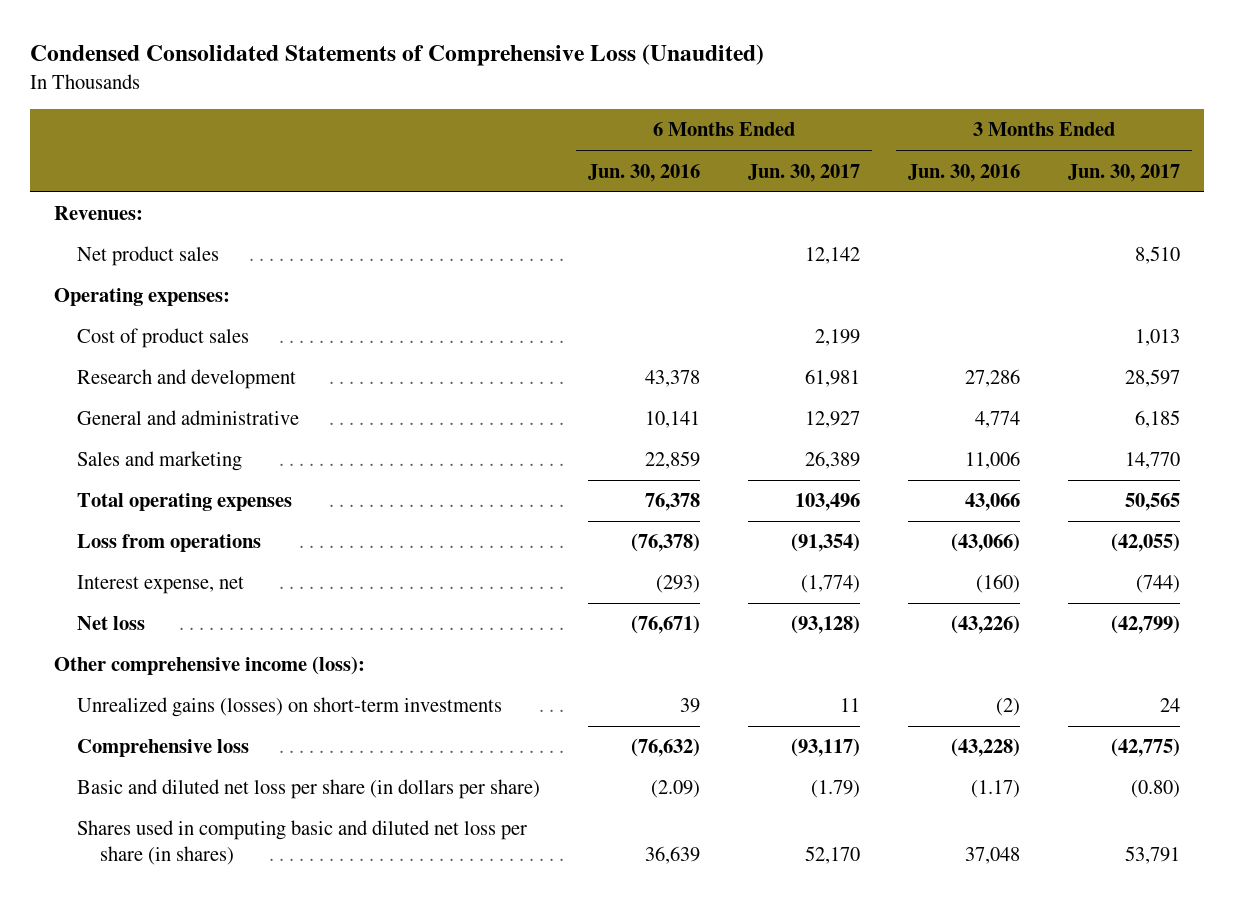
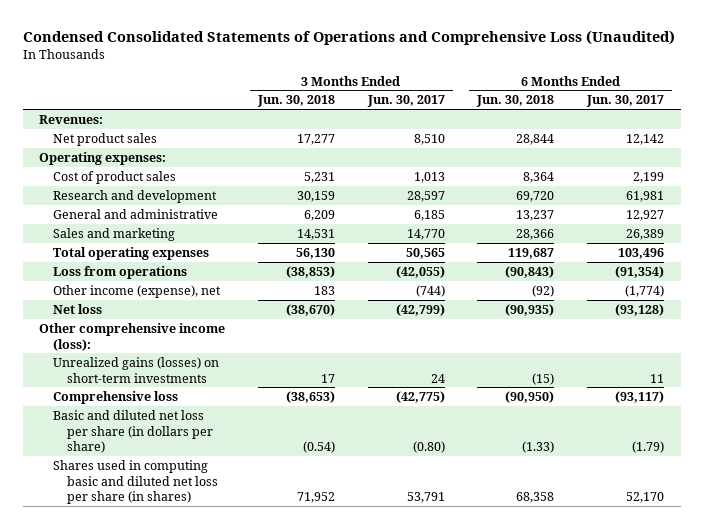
[29,44,764,67] Condensed Consolidated Statements of Comprehensive Loss (Unaudited) -> [22,30,675,46] Condensed Consolidated Statements of Operations and Comprehensive Loss (Unaudited)
[587,163,700,182] Jun. 30, 2016 -> none
[907,163,1020,182] Jun. 30, 2016 -> none
none -> [256,95,335,108] Jun. 30, 2018
none -> [476,95,555,108] Jun. 30, 2018
[76,575,244,595] Interest expense, net -> [52,284,221,298] Other income (expense), net

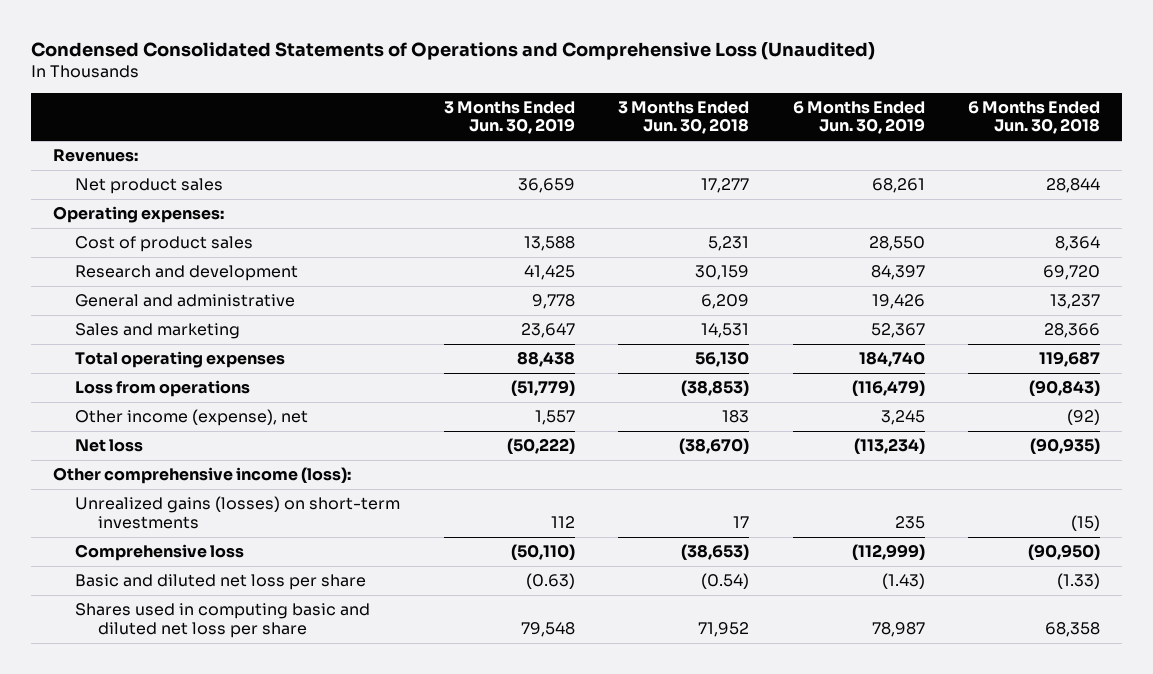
[366,95,445,108] Jun. 30, 2017 -> none
[586,95,665,108] Jun. 30, 2017 -> none
none -> [443,101,575,135] 3 Months Ended Jun. 30, 2019
none -> [792,101,925,135] 6 Months Ended Jun. 30, 2019
[52,409,213,454] Basic and diluted net loss per share (in dollars per share) -> [75,574,367,591] Basic and diluted net loss per share
[52,459,218,505] Shares used in computing basic and diluted net loss per share (in shares) -> [75,603,371,638] Shares used in computing basic and diluted net loss per share

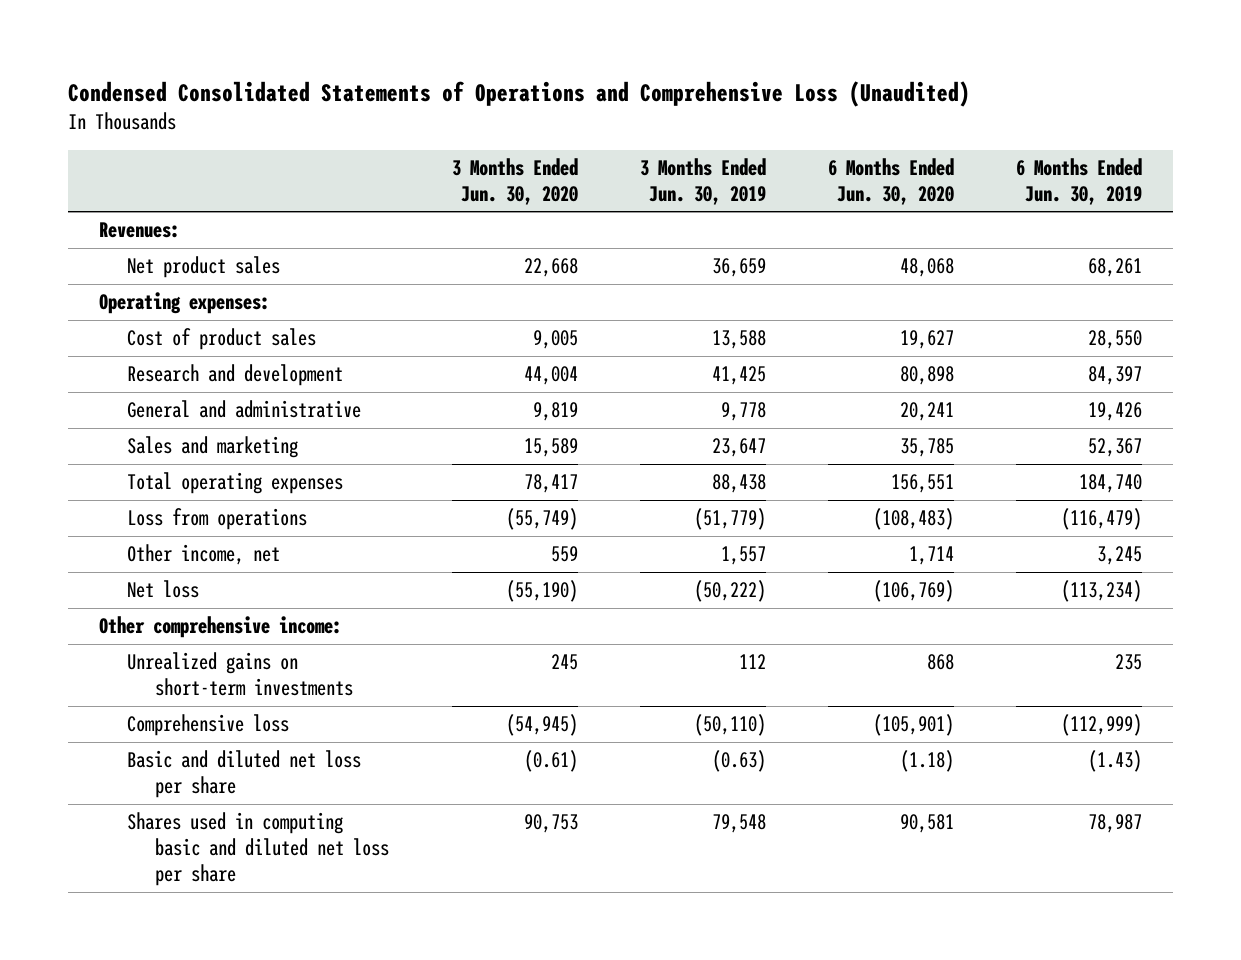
[618,101,750,135] 3 Months Ended Jun. 30, 2018 -> none
[968,101,1101,135] 6 Months Ended Jun. 30, 2018 -> none
none -> [451,157,578,205] 3 Months Ended Jun. 30, 2020
none -> [827,157,954,205] 6 Months Ended Jun. 30, 2020
[75,409,309,427] Other income (expense), net -> [127,544,281,566] Other income, net
[52,467,351,485] Other comprehensive income (loss): -> [99,616,343,639] Other comprehensive income:
[75,496,401,529] Unrealized gains (losses) on short-term investments -> [127,652,354,697] Unrealized gains on short-term investments

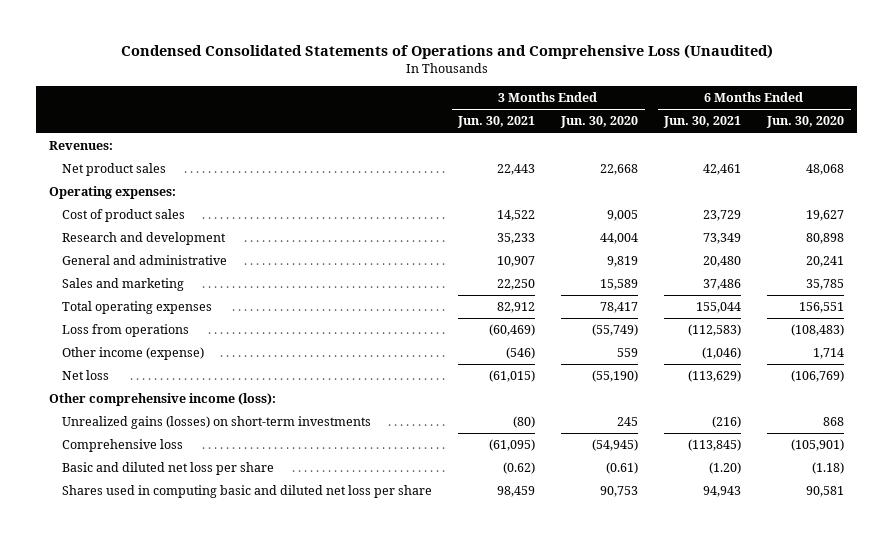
[639,157,766,205] 3 Months Ended Jun. 30, 2019 -> none
[1016,157,1143,205] 6 Months Ended Jun. 30, 2019 -> none
none -> [457,116,536,129] Jun. 30, 2021
none -> [663,116,742,129] Jun. 30, 2021
[127,544,281,566] Other income, net -> [62,347,205,361] Other income (expense)
[99,616,343,639] Other comprehensive income: -> [49,393,277,407] Other comprehensive income (loss):
[127,652,354,697] Unrealized gains on short-term investments -> [62,416,372,430] Unrealized gains (losses) on short-term investments

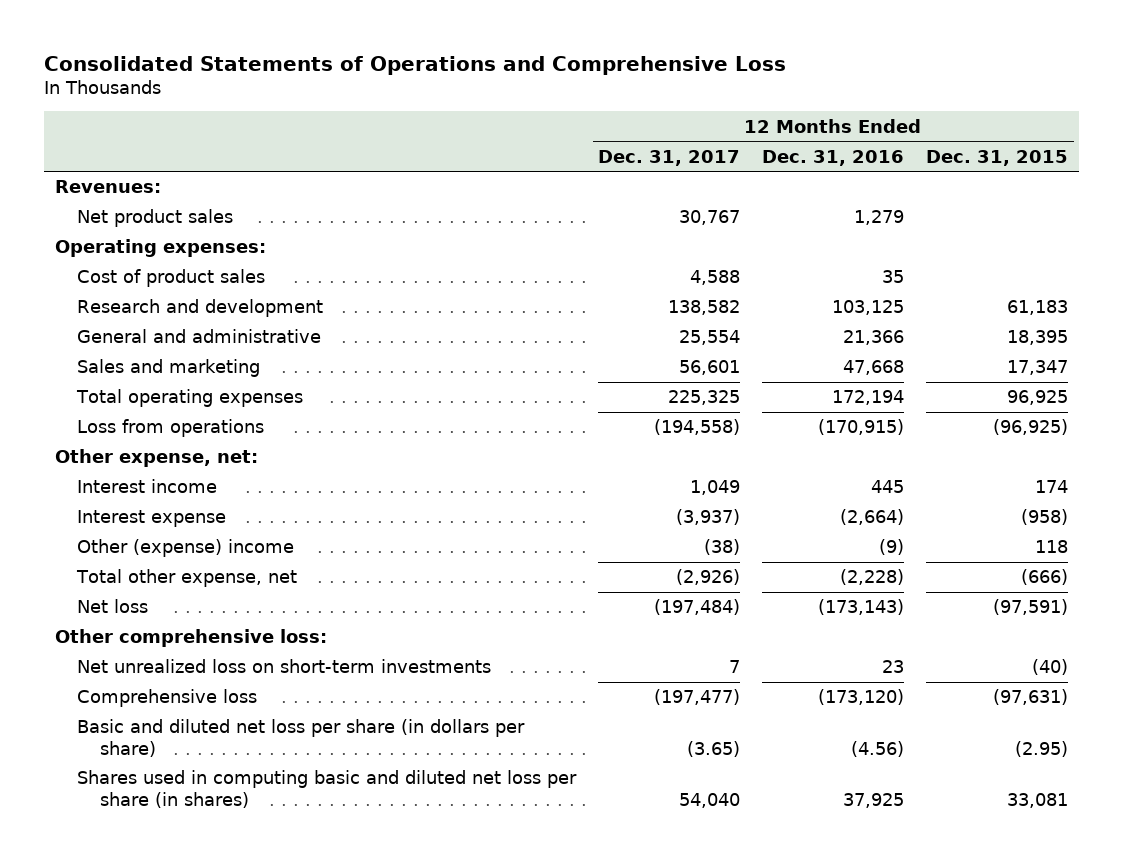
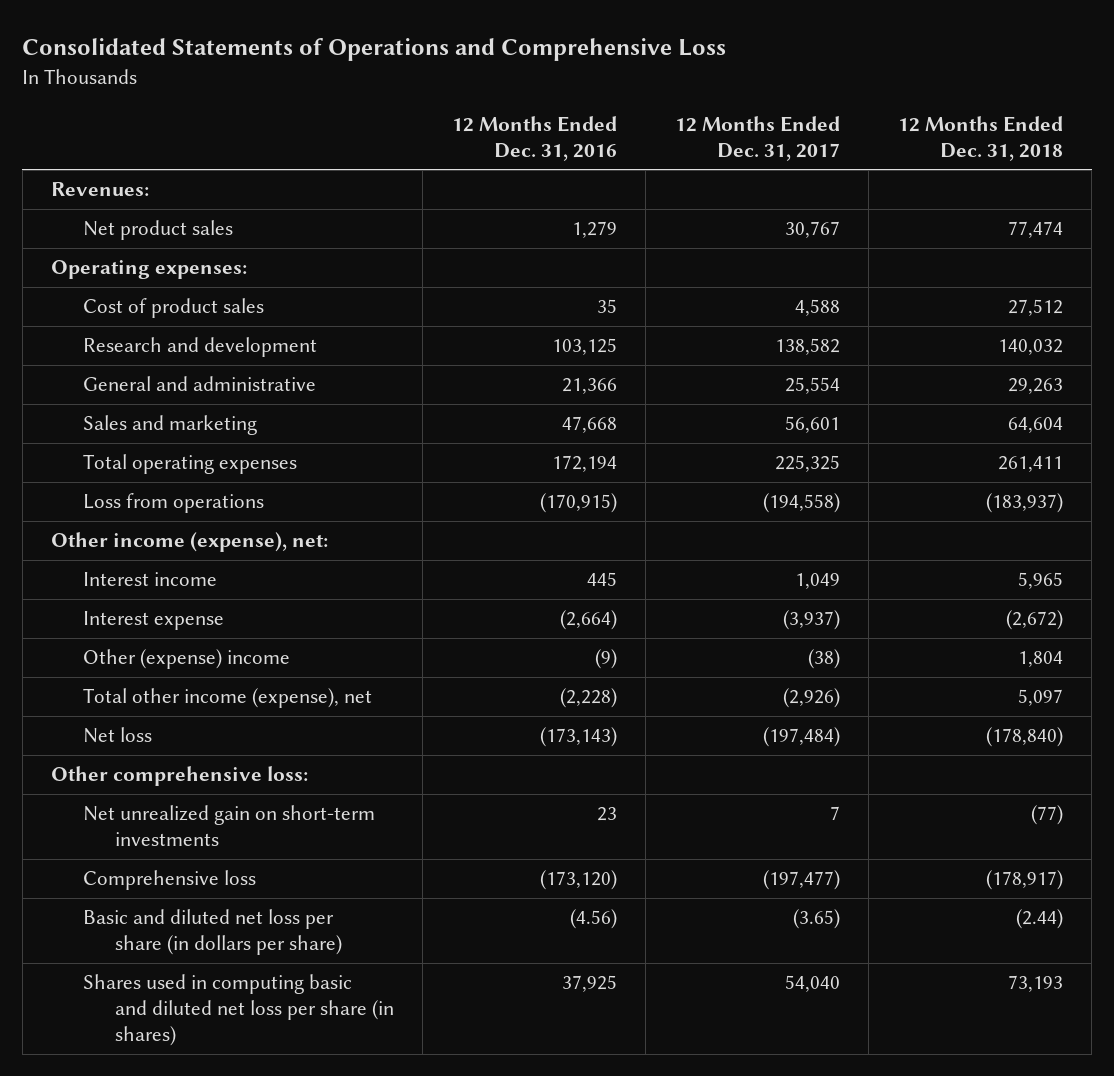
[926,149,1069,166] Dec. 31, 2015 -> none
none -> [897,115,1063,161] 12 Months Ended Dec. 31, 2018
[54,449,258,468] Other expense, net: -> [51,532,329,553] Other income (expense), net:
[76,569,298,588] Total other expense, net -> [83,688,373,709] Total other income (expense), net
[77,659,492,674] Net unrealized loss on short-term investments -> [83,805,376,847] Net unrealized gain on short-term investments

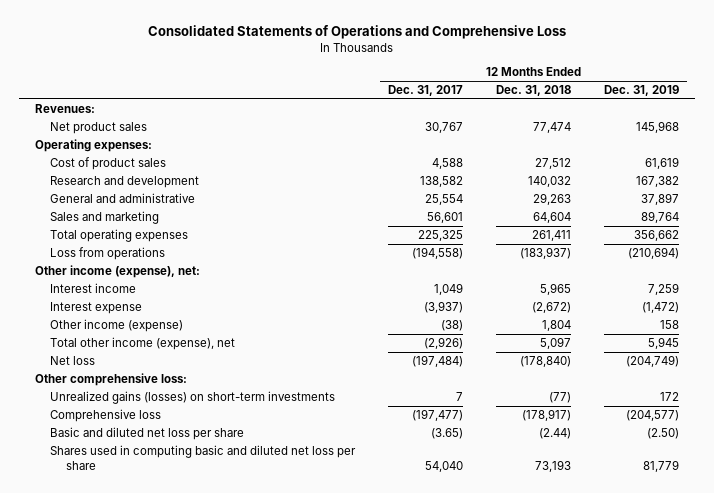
[451,115,617,161] 12 Months Ended Dec. 31, 2016 -> none
none -> [603,85,679,97] Dec. 31, 2019
[83,649,291,670] Other (expense) income -> [50,319,184,333] Other income (expense)
[83,805,376,847] Net unrealized gain on short-term investments -> [50,391,336,405] Unrealized gains (losses) on short-term investments
[83,909,342,956] Basic and diluted net loss per share (in dollars per share) -> [50,427,245,441] Basic and diluted net loss per share
[83,974,394,1047] Shares used in computing basic and diluted net loss per share (in shares) -> [50,445,357,470] Shares used in computing basic and diluted net loss per share

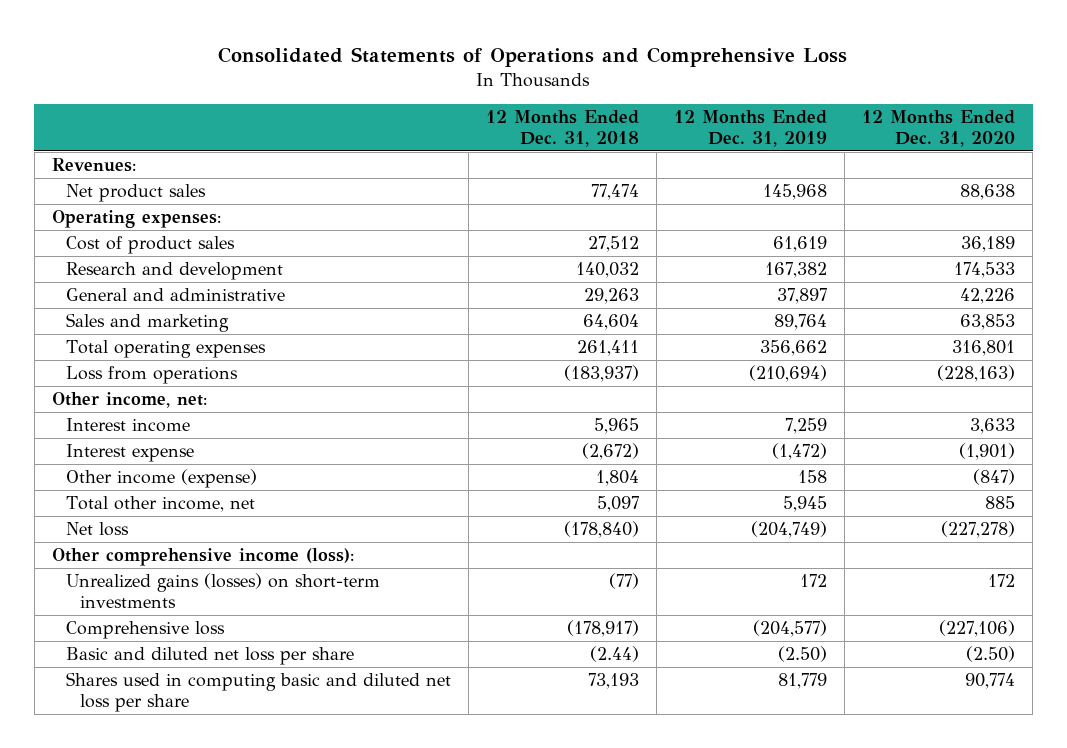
[388,85,464,97] Dec. 31, 2017 -> none
none -> [862,110,1016,147] 12 Months Ended Dec. 31, 2020
[35,265,201,279] Other income (expense), net: -> [51,392,207,409] Other income, net:
[50,337,236,351] Total other income (expense), net -> [66,496,256,513] Total other income, net
[35,373,188,387] Other comprehensive loss: -> [51,548,354,567] Other comprehensive income (loss):

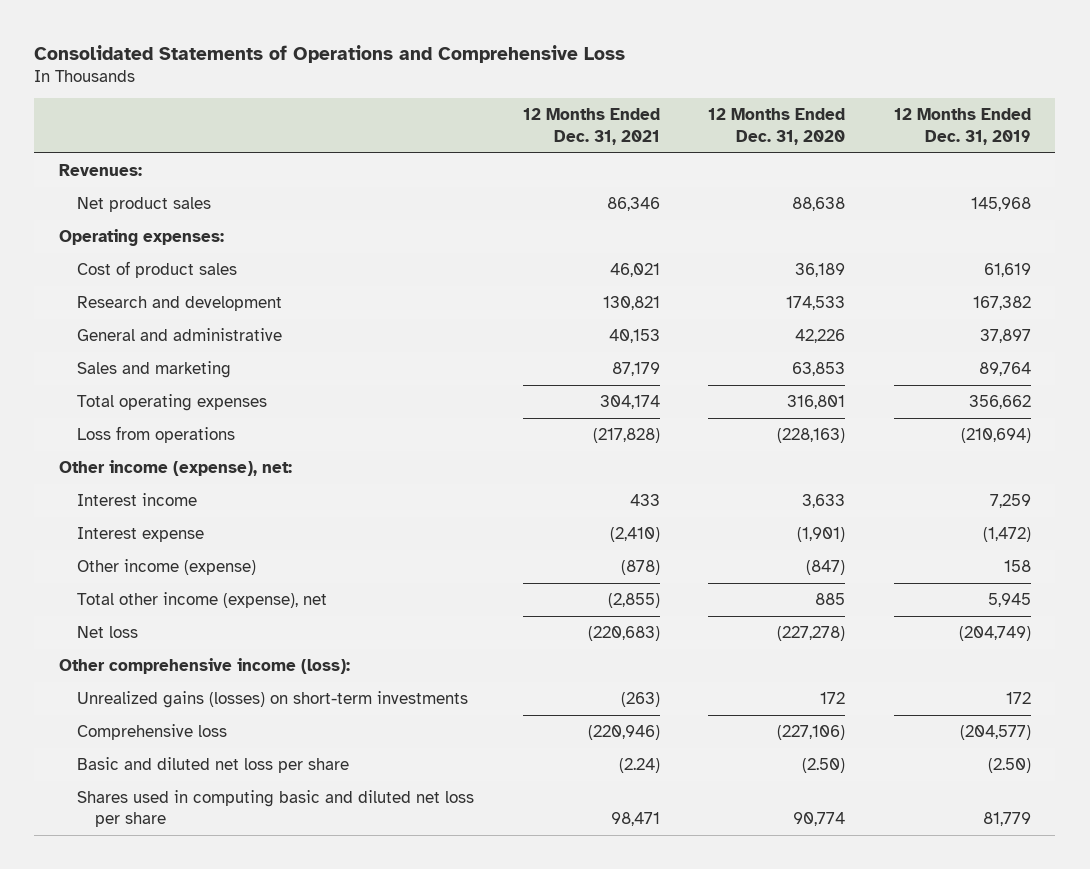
[486,110,640,147] 12 Months Ended Dec. 31, 2018 -> none
none -> [522,108,660,145] 12 Months Ended Dec. 31, 2021
[51,392,207,409] Other income, net: -> [58,460,292,477] Other income (expense), net:
[66,496,256,513] Total other income, net -> [76,592,327,609] Total other income (expense), net

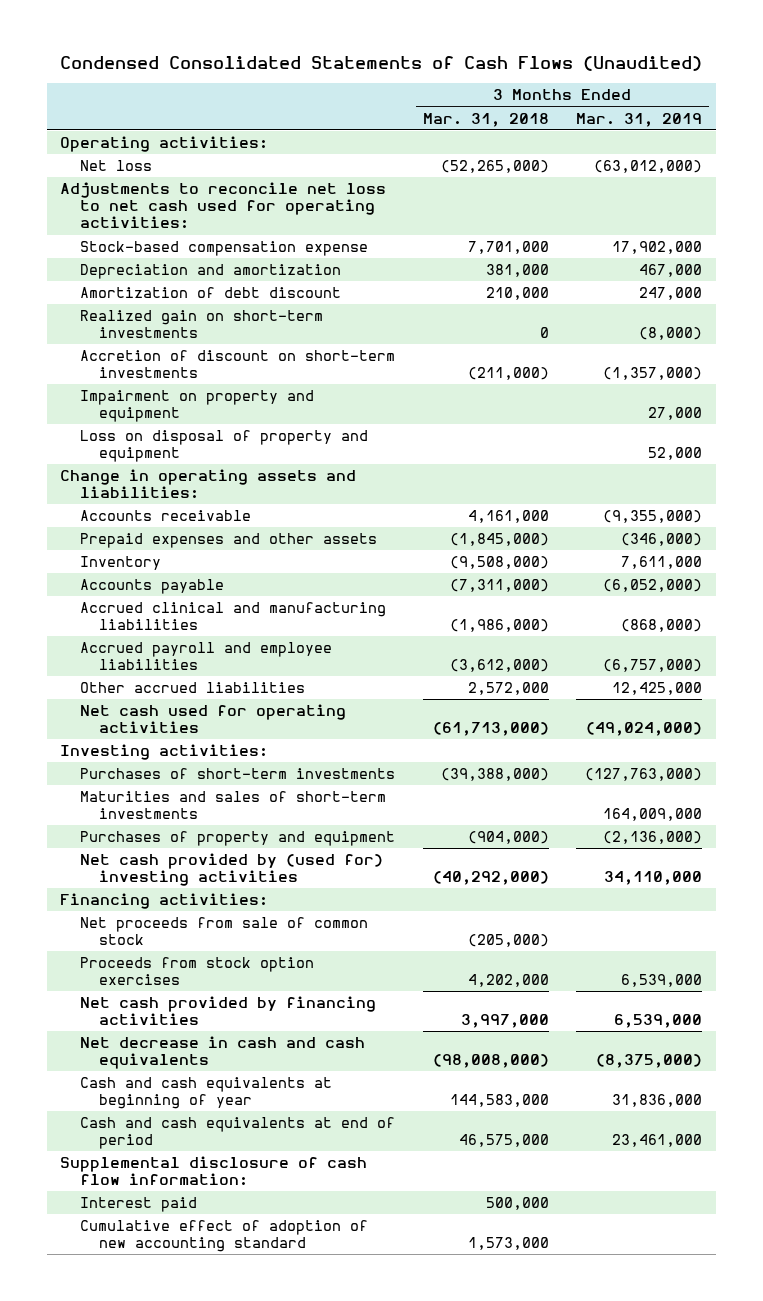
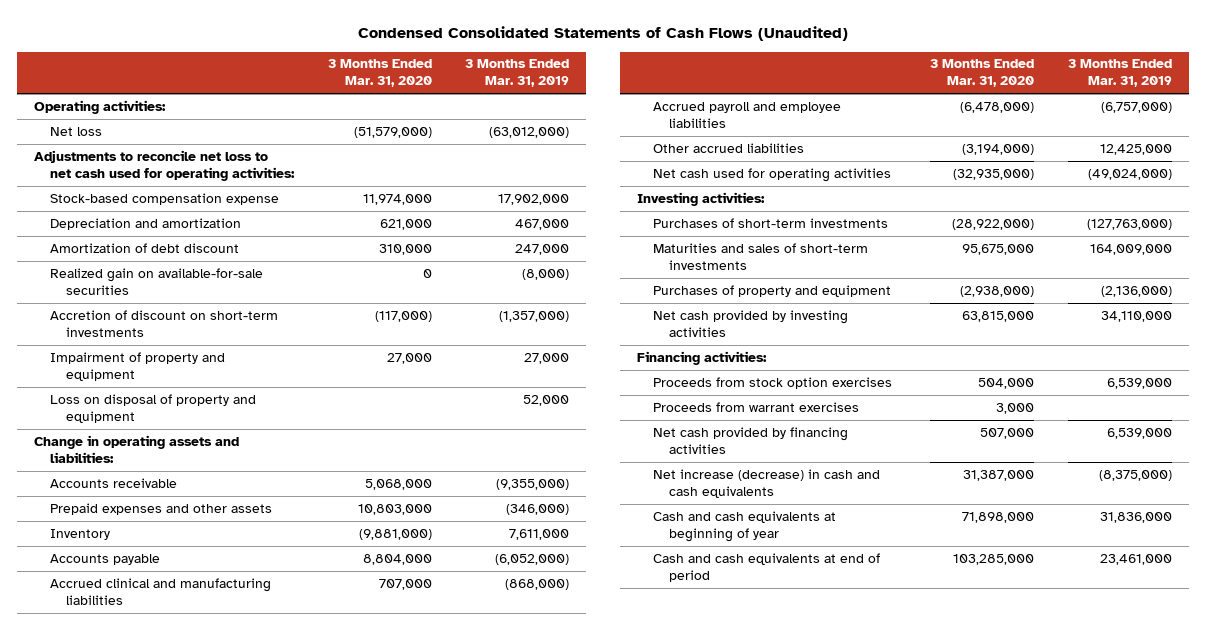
[422,112,549,127] Mar. 31, 2018 -> none
none -> [327,59,432,88] 3 Months Ended Mar. 31, 2020
[79,310,323,339] Realized gain on short-term investments -> [50,267,264,295] Realized gain on available-for-sale securities
[79,390,314,423] Impairment on property and equipment -> [50,351,226,381] Impairment of property and equipment
[79,853,383,887] Net cash provided by (used for) investing activities -> [652,309,848,337] Net cash provided by investing activities
[79,917,368,946] Net proceeds from sale of common stock -> none
none -> [652,401,859,412] Proceeds from warrant exercises
[79,1036,365,1070] Net decrease in cash and cash equivalents -> [652,468,880,498] Net increase (decrease) in cash and cash equivalents
[60,1156,368,1187] Supplemental disclosure of cash flow information: -> none
[79,1197,197,1213] Interest paid -> none
[79,1220,368,1253] Cumulative effect of adoption of new accounting standard -> none

